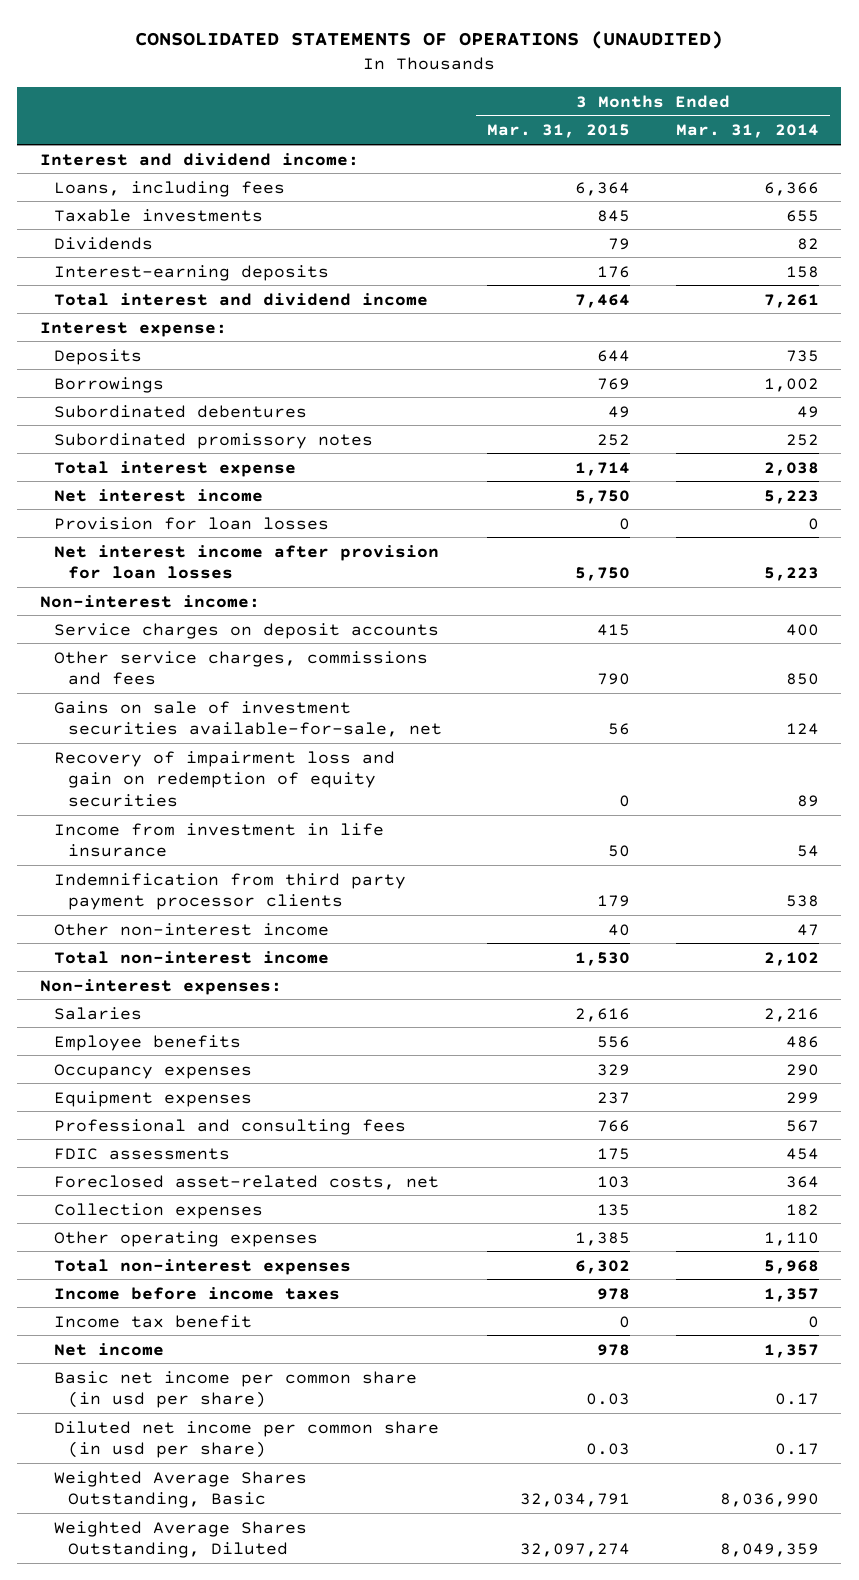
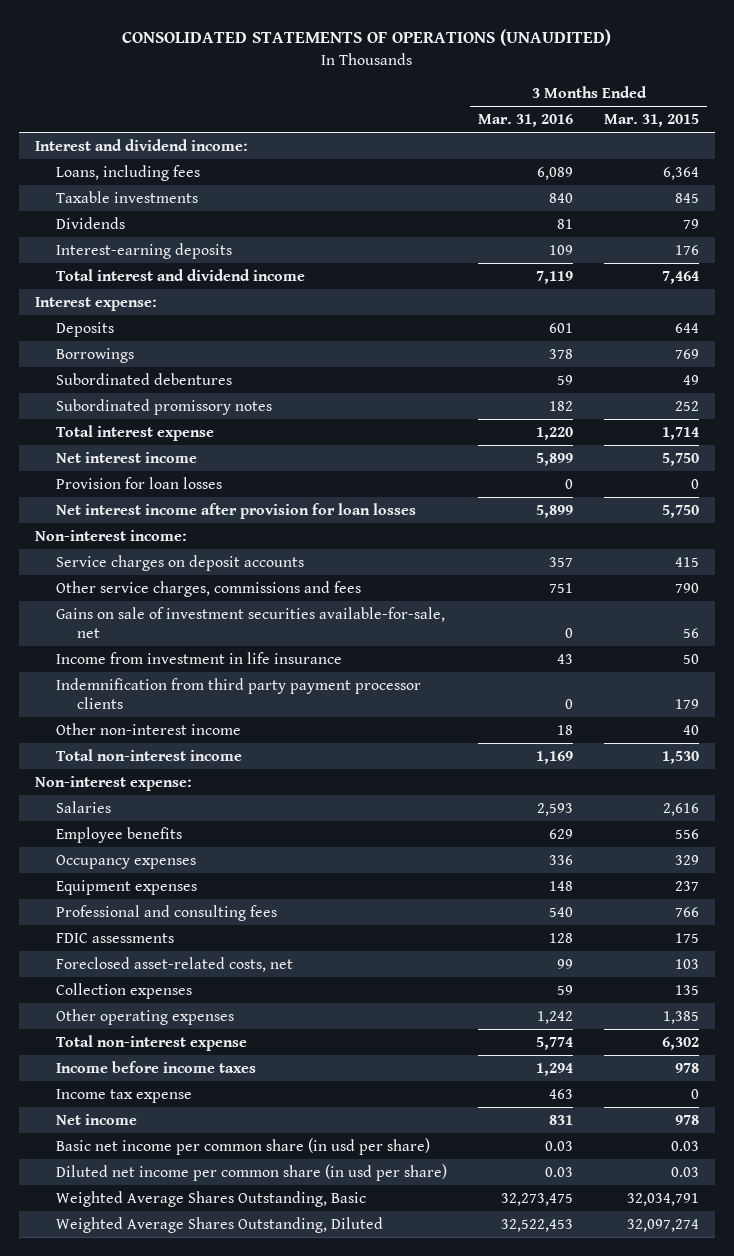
[675,124,819,139] Mar. 31, 2014 -> none
none -> [478,114,574,128] Mar. 31, 2016
[53,750,395,808] Recovery of impairment loss and gain on redemption of equity securities -> none
[39,978,282,995] Non-interest expenses: -> [34,775,192,791] Non-interest expense:
[53,1258,351,1275] Total non-interest expenses -> [56,1034,248,1051] Total non-interest expense
[53,1314,252,1328] Income tax benefit -> [56,1088,193,1103] Income tax expense

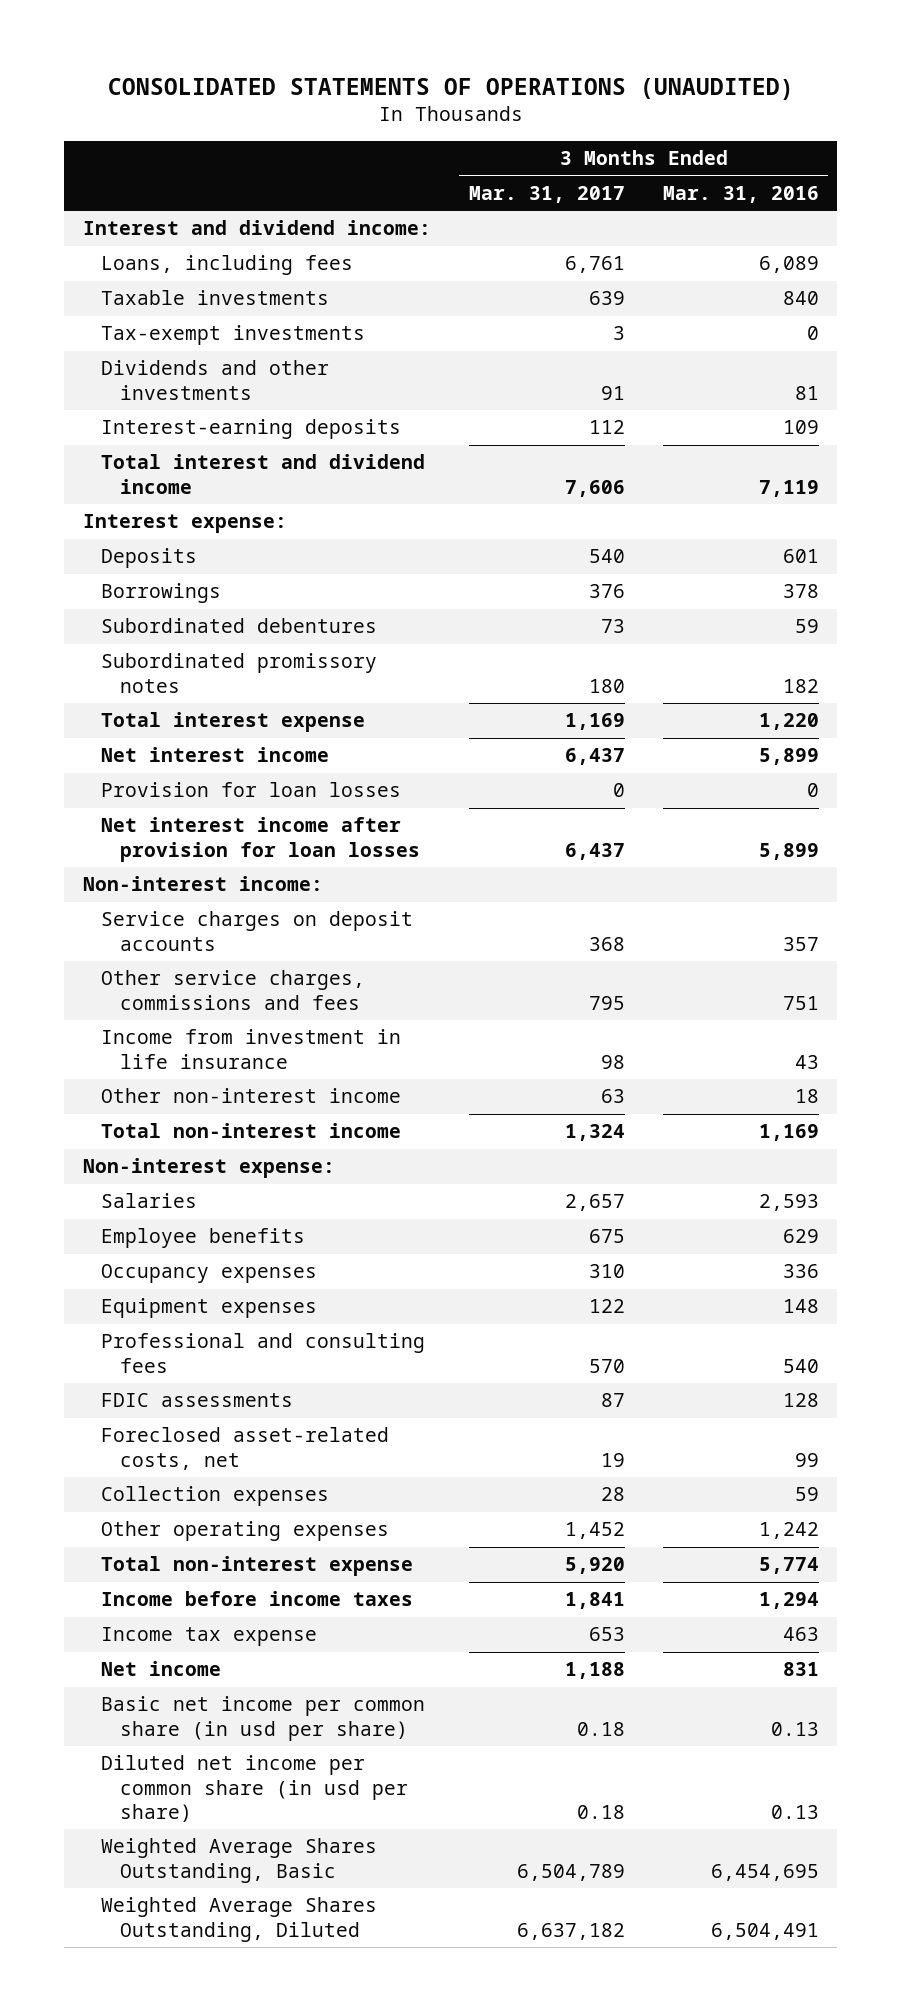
[604,114,700,128] Mar. 31, 2015 -> none
none -> [468,186,625,204] Mar. 31, 2017
[56,216,126,229] Dividends -> none
none -> [101,325,366,346] Tax-exempt investments
none -> [101,360,330,400] Dividends and other investments
[56,606,446,638] Gains on sale of investment securities available-for-sale, net -> none
[56,677,422,709] Indemnification from third party payment processor clients -> none
[545,1140,574,1151] 0.03 -> [770,1721,819,1736] 0.13
[545,1166,574,1177] 0.03 -> [770,1804,819,1819] 0.13
[501,1192,574,1206] 32,273,475 -> [710,1863,819,1881] 6,454,695
[501,1218,574,1232] 32,522,453 -> [710,1922,819,1940] 6,504,491

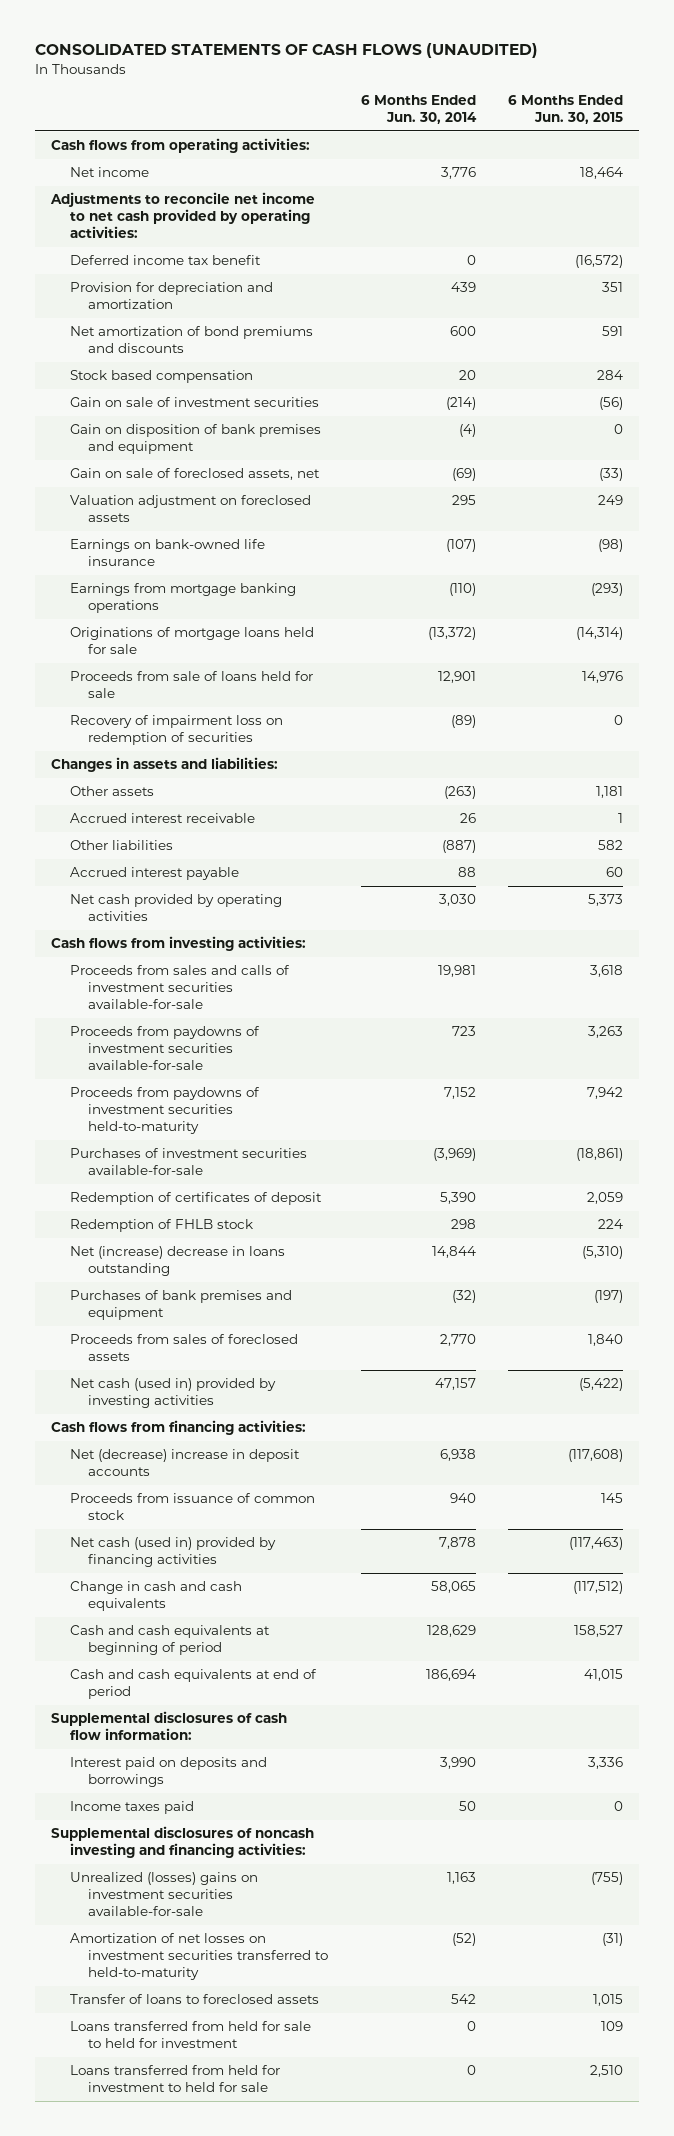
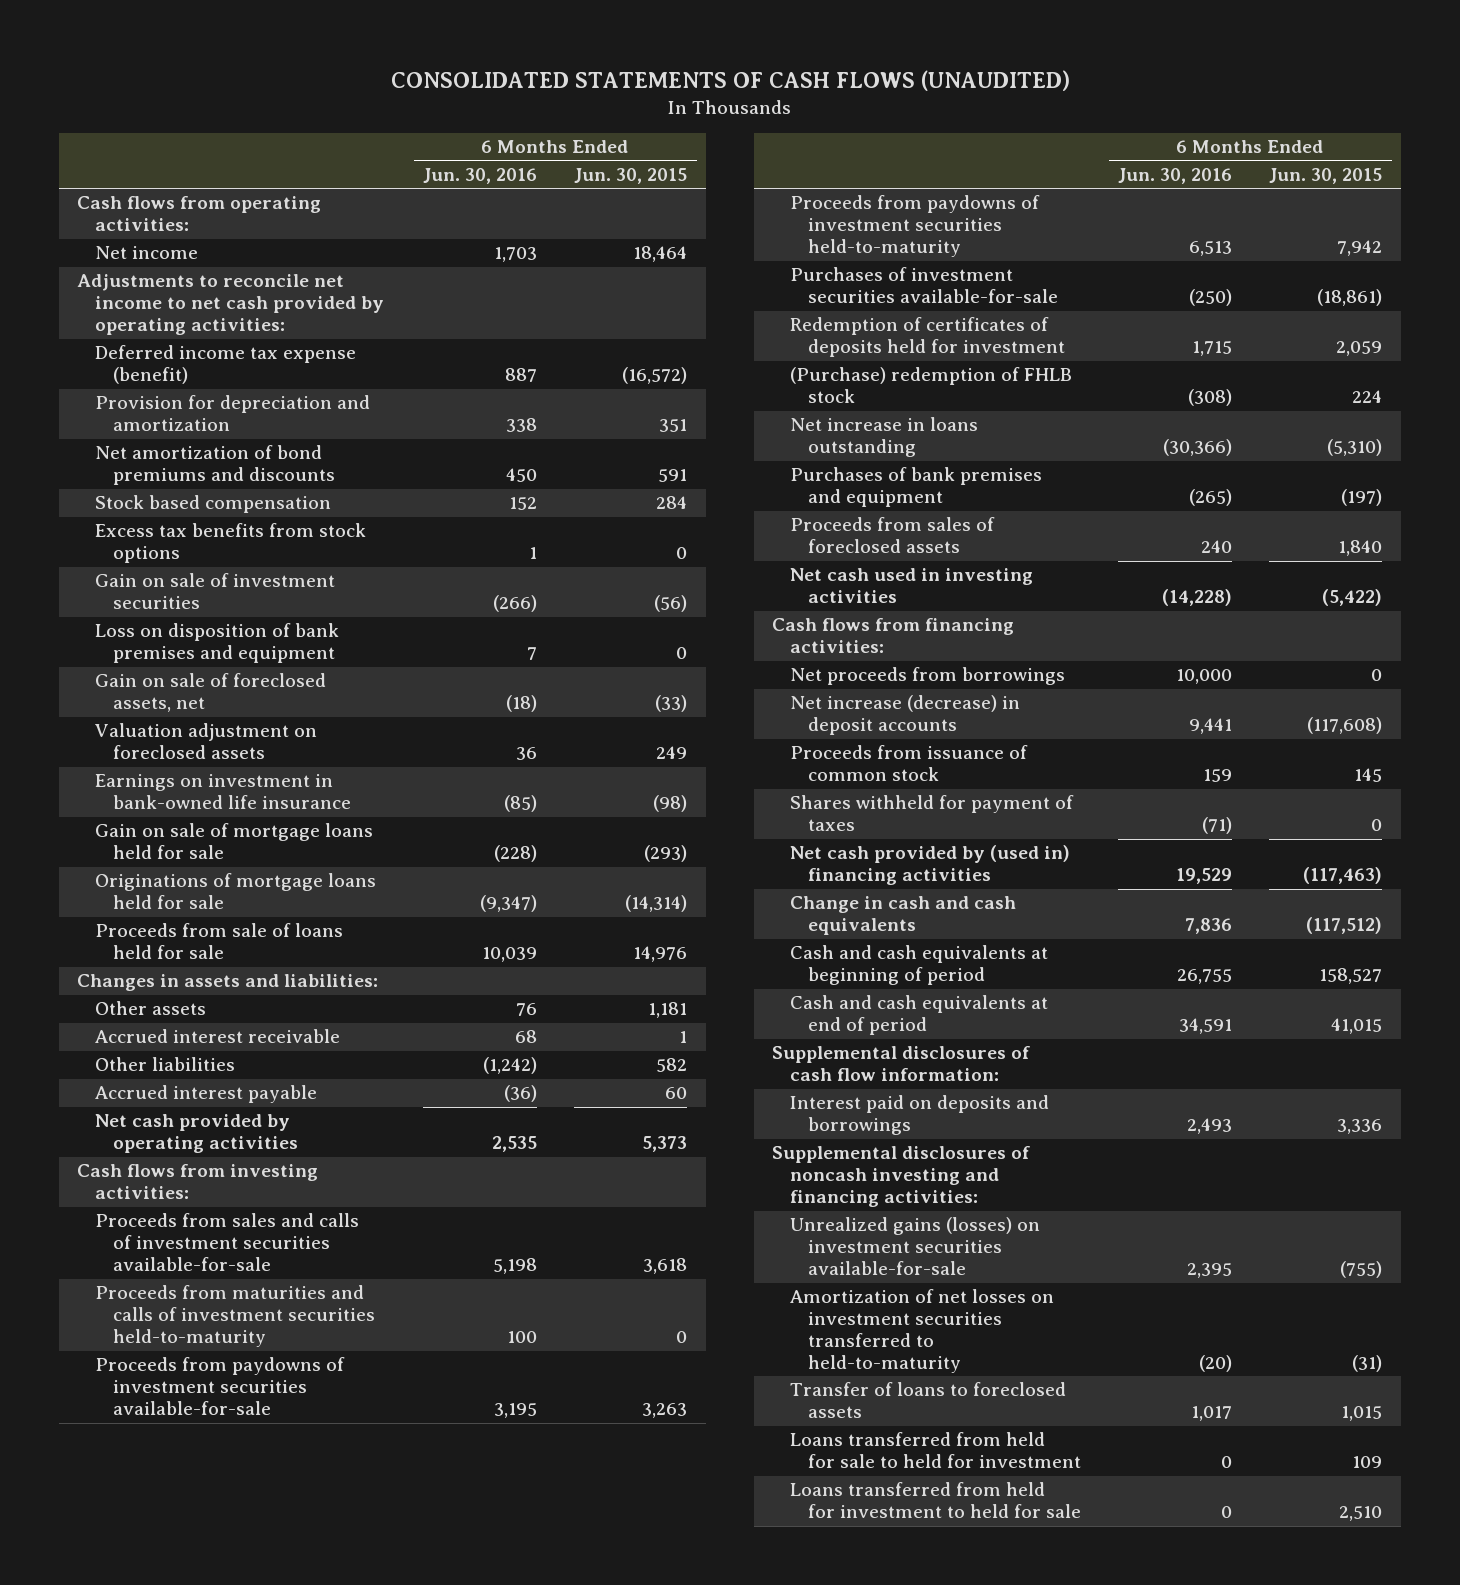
[360,95,477,125] 6 Months Ended Jun. 30, 2014 -> none
none -> [423,168,538,185] Jun. 30, 2016
[69,255,261,266] Deferred income tax benefit -> [95,345,357,385] Deferred income tax expense (benefit)
none -> [95,523,367,564] Excess tax benefits from stock options
[69,424,321,455] Gain on disposition of bank premises and equipment -> [95,623,340,664] Loss on disposition of bank premises and equipment
[69,539,265,567] Earnings on bank-owned life insurance -> [95,774,351,810] Earnings on investment in bank-owned life insurance
[69,583,296,614] Earnings from mortgage banking operations -> [95,823,374,860] Gain on sale of mortgage loans held for sale
[69,715,283,746] Recovery of impairment loss on redemption of securities -> none
none -> [95,1285,375,1348] Proceeds from maturities and calls of investment securities held-to-maturity
[69,1192,322,1206] Redemption of certificates of deposit -> [790,317,1065,358] Redemption of certificates of deposits held for investment
[69,1219,253,1233] Redemption of FHLB stock -> [790,367,1073,404] (Purchase) redemption of FHLB stock
[69,1246,285,1277] Net (increase) decrease in loans outstanding -> [790,417,979,458] Net increase in loans outstanding
[69,1378,276,1409] Net cash (used in) provided by investing activities -> [790,568,1034,604] Net cash used in investing activities
none -> [790,667,1066,686] Net proceeds from borrowings
[69,1449,300,1477] Net (decrease) increase in deposit accounts -> [790,695,1021,736] Net increase (decrease) in deposit accounts
none -> [790,795,1075,832] Shares withheld for payment of taxes
[69,1537,276,1568] Net cash (used in) provided by financing activities -> [790,845,1071,886] Net cash provided by (used in) financing activities
[69,1801,194,1815] Income taxes paid -> none
[69,1872,258,1917] Unrealized (losses) gains on investment securities available-for-sale -> [790,1217,1041,1276] Unrealized gains (losses) on investment securities available-for-sale

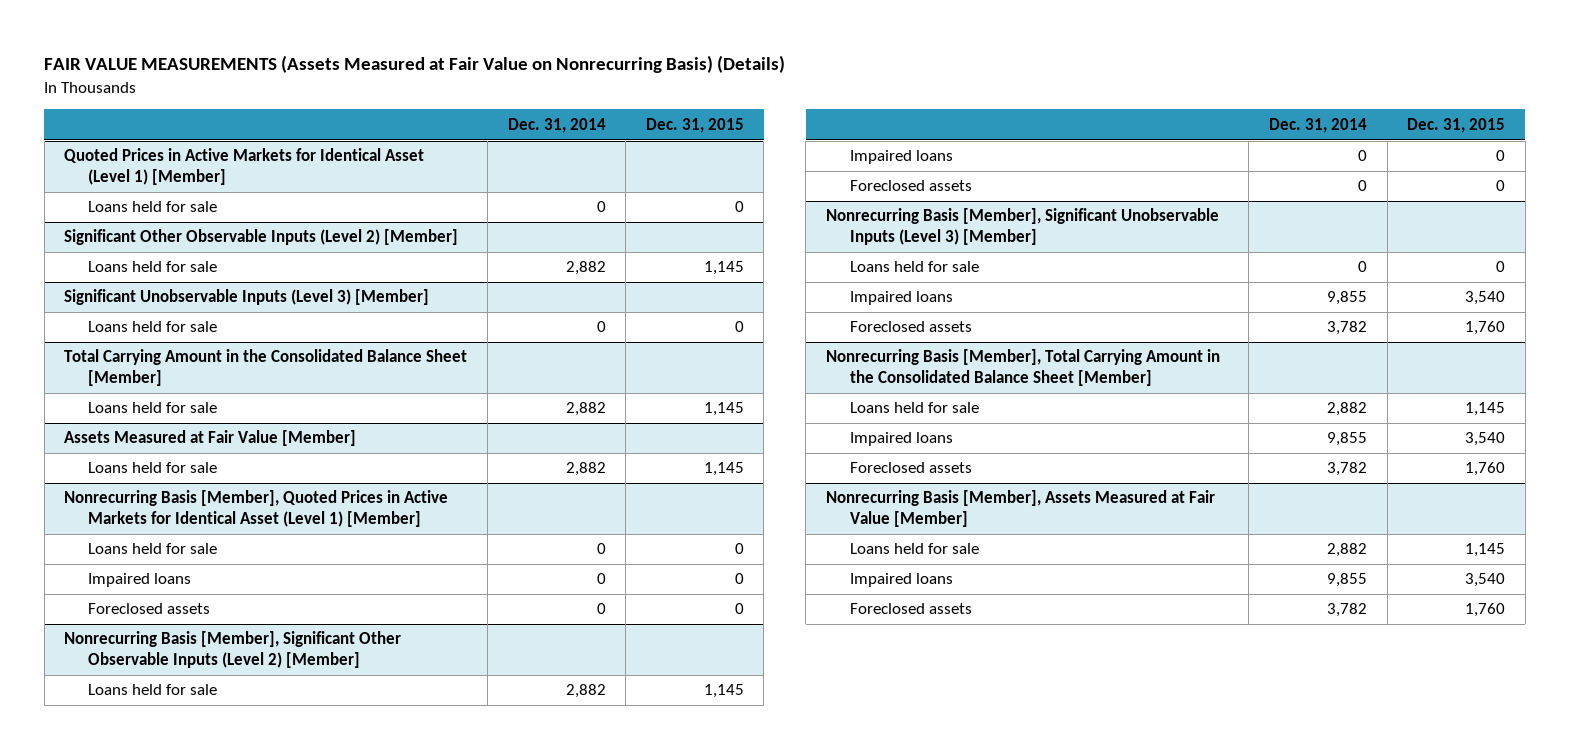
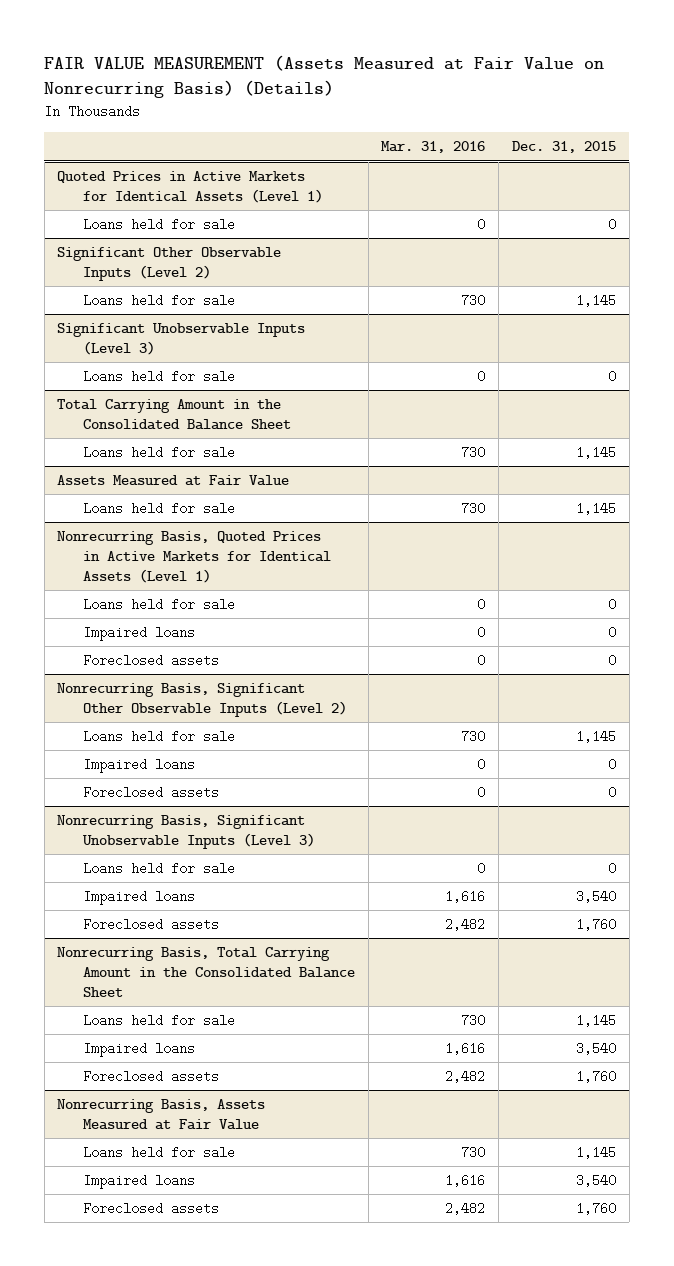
[44,55,786,74] FAIR VALUE MEASUREMENTS (Assets Measured at Fair Value on Nonrecurring Basis) (Details) -> [44,55,605,99] FAIR VALUE MEASUREMENT (Assets Measured at Fair Value on Nonrecurring Basis) (Details)
[507,117,606,133] Dec. 31, 2014 -> none
none -> [381,141,486,154] Mar. 31, 2016
[64,148,425,186] Quoted Prices in Active Markets for Identical Asset (Level 1) [Member] -> [57,171,323,203] Quoted Prices in Active Markets for Identical Assets (Level 1)
[64,229,459,246] Significant Other Observable Inputs (Level 2) [Member] -> [57,247,282,281] Significant Other Observable Inputs (Level 2)
[64,289,430,306] Significant Unobservable Inputs (Level 3) [Member] -> [57,323,306,355] Significant Unobservable Inputs (Level 3)
[64,349,468,387] Total Carrying Amount in the Consolidated Balance Sheet [Member] -> [57,399,291,430] Total Carrying Amount in the Consolidated Balance Sheet
[64,430,357,447] Assets Measured at Fair Value [Member] -> [57,475,290,487] Assets Measured at Fair Value
[64,490,449,528] Nonrecurring Basis [Member], Quoted Prices in Active Markets for Identical Asset (Level 1) [Member] -> [57,531,331,583] Nonrecurring Basis, Quoted Prices in Active Markets for Identical Assets (Level 1)
[64,631,402,669] Nonrecurring Basis [Member], Significant Other Observable Inputs (Level 2) [Member] -> [57,683,347,717] Nonrecurring Basis, Significant Other Observable Inputs (Level 2)
[825,208,1219,246] Nonrecurring Basis [Member], Significant Unobservable Inputs (Level 3) [Member] -> [57,815,315,849] Nonrecurring Basis, Significant Unobservable Inputs (Level 3)
[825,349,1220,387] Nonrecurring Basis [Member], Total Carrying Amount in the Consolidated Balance Sheet [Member] -> [57,947,355,997] Nonrecurring Basis, Total Carrying Amount in the Consolidated Balance Sheet
[825,490,1215,528] Nonrecurring Basis [Member], Assets Measured at Fair Value [Member] -> [57,1099,266,1130] Nonrecurring Basis, Assets Measured at Fair Value

